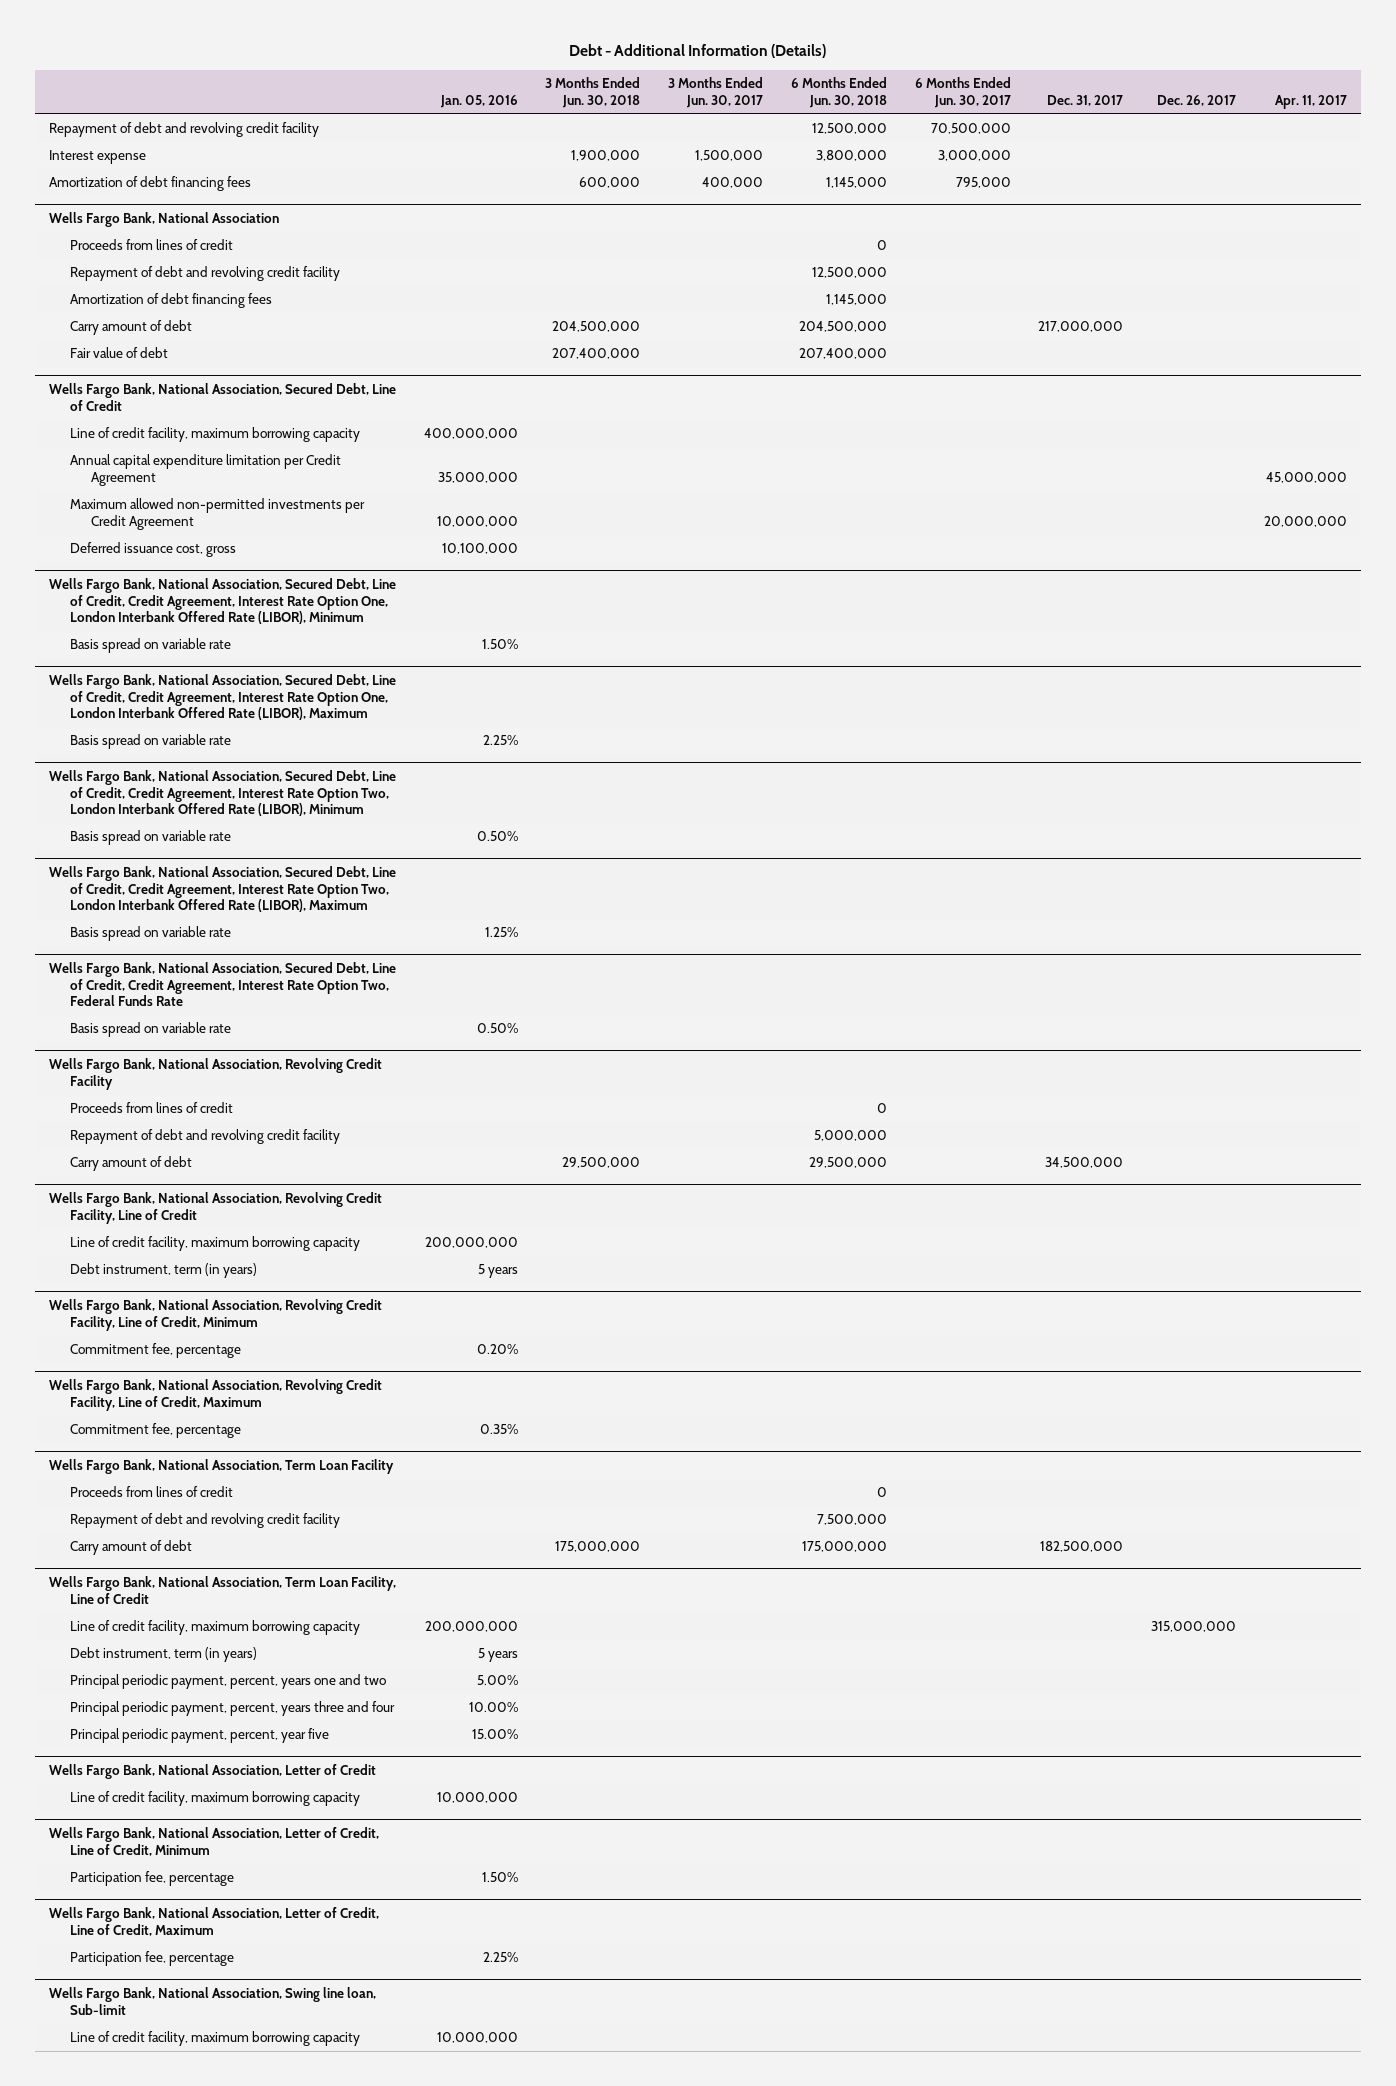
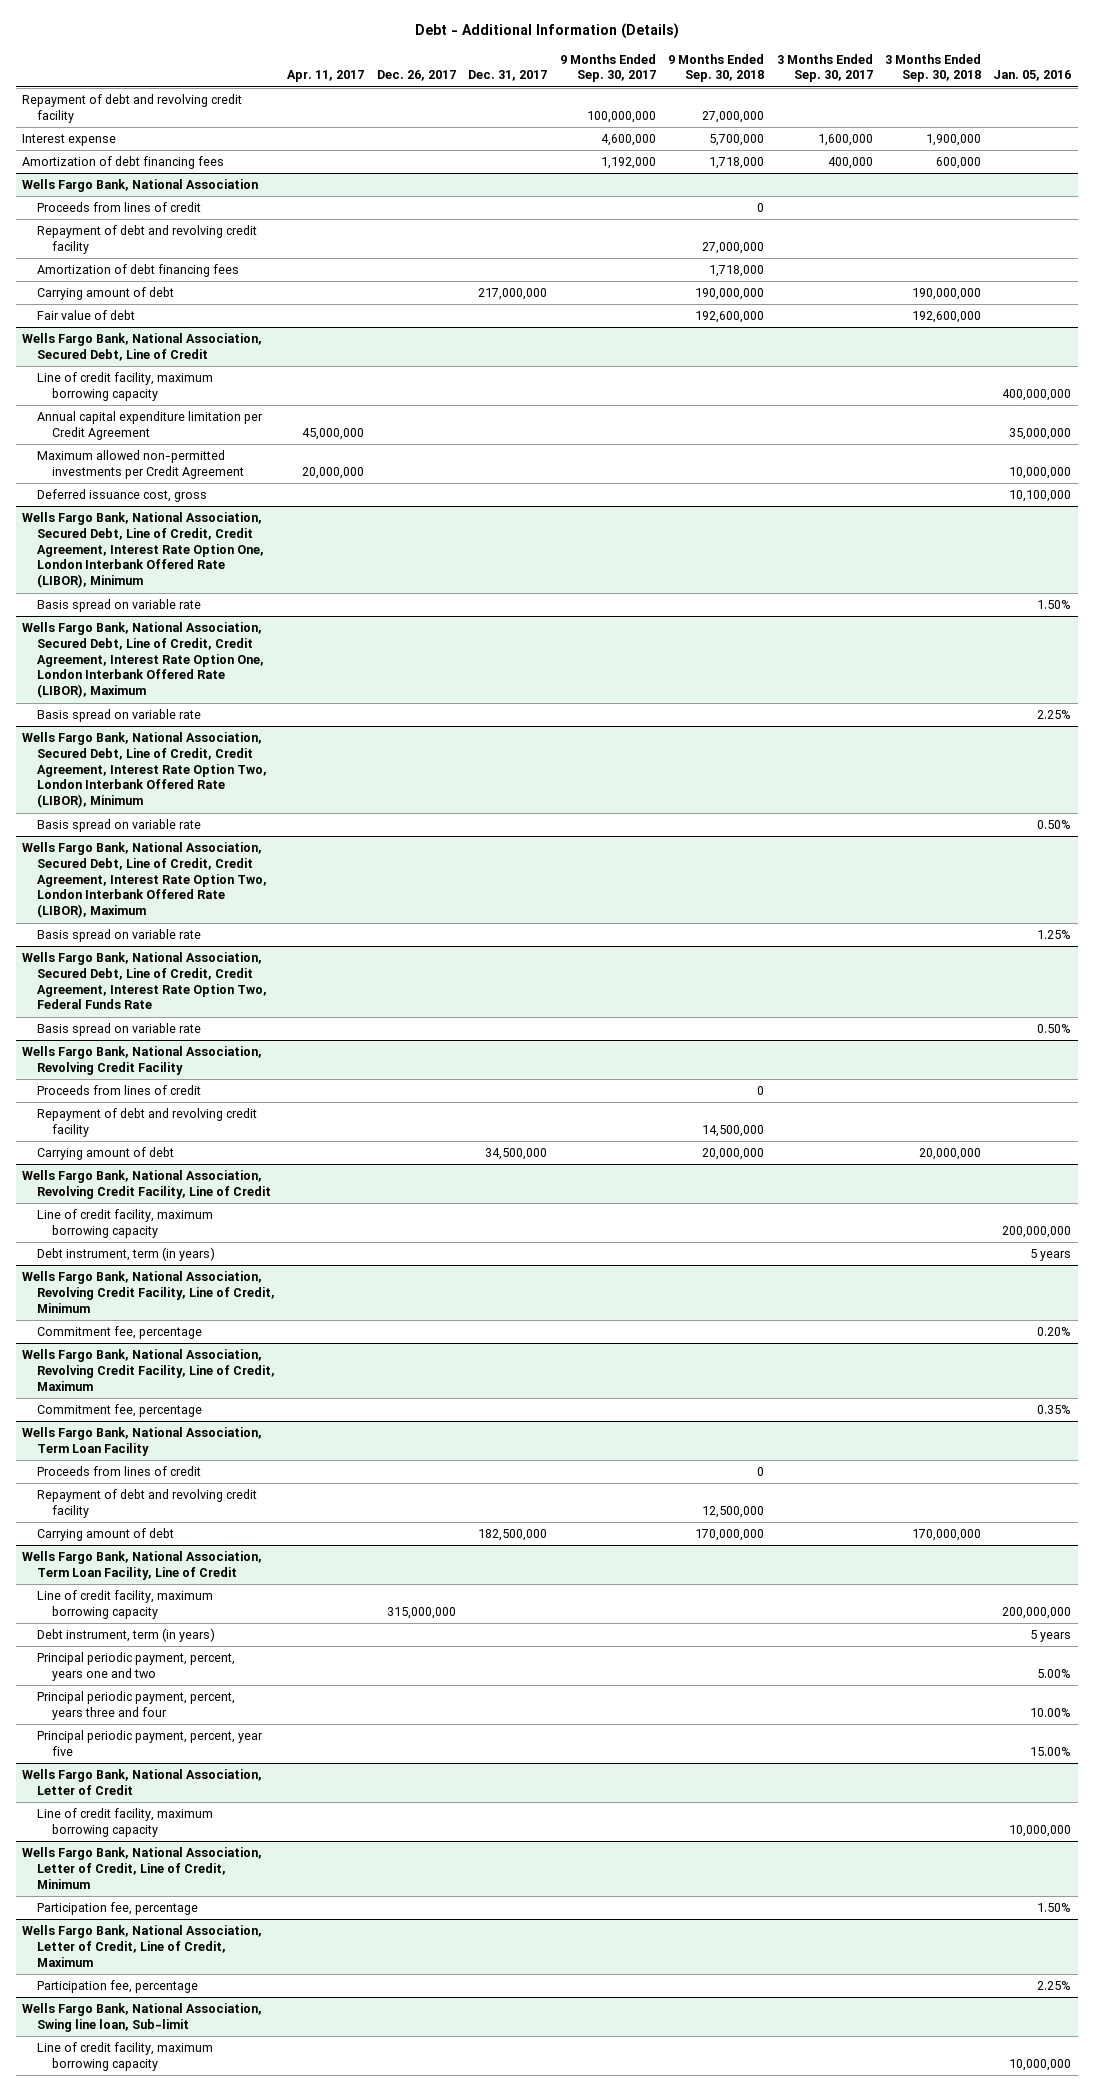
[545,77,641,108] 3 Months Ended Jun. 30, 2018 -> none
[668,77,764,108] 3 Months Ended Jun. 30, 2017 -> none
[790,77,887,108] 6 Months Ended Jun. 30, 2018 -> none
[914,77,1011,108] 6 Months Ended Jun. 30, 2017 -> none
none -> [559,53,656,83] 9 Months Ended Sep. 30, 2017
none -> [668,53,765,83] 9 Months Ended Sep. 30, 2018
none -> [776,53,873,83] 3 Months Ended Sep. 30, 2017
none -> [884,53,981,83] 3 Months Ended Sep. 30, 2018
[70,320,193,336] Carry amount of debt -> [37,287,175,301] Carrying amount of debt
[70,1156,193,1172] Carry amount of debt -> [37,1147,175,1161] Carrying amount of debt
[70,1540,193,1556] Carry amount of debt -> [37,1528,175,1542] Carrying amount of debt

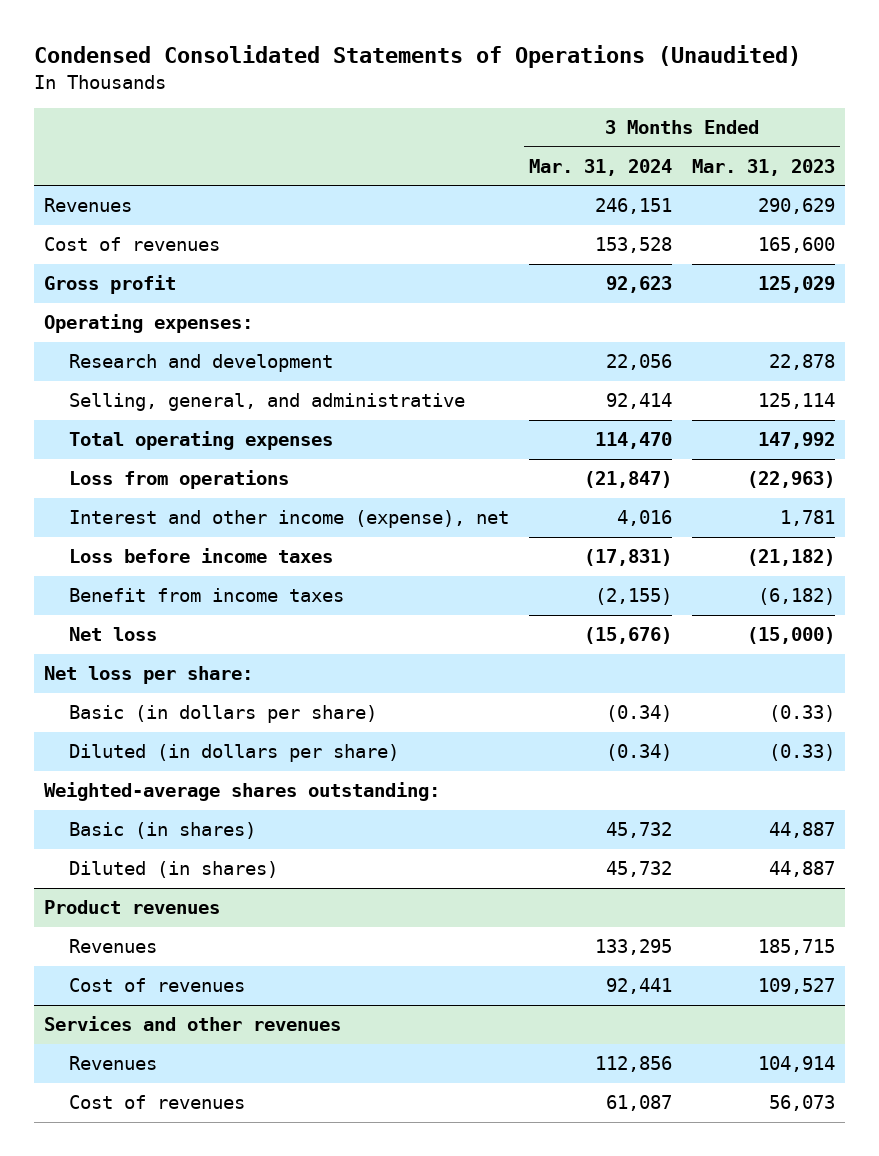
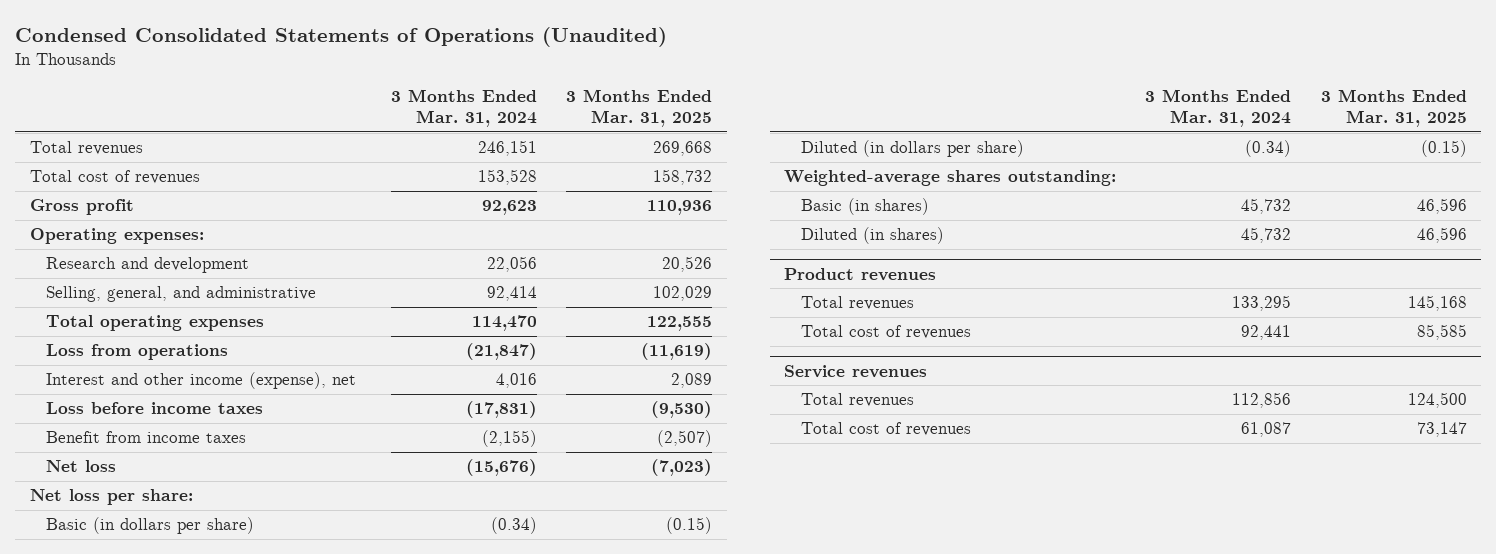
[691,159,835,177] Mar. 31, 2023 -> none
none -> [566,89,713,128] 3 Months Ended Mar. 31, 2025
[43,198,132,213] Revenues -> [29,141,143,156] Total revenues
[43,237,220,252] Cost of revenues -> [29,170,200,185] Total cost of revenues
[69,939,158,954] Revenues -> [800,296,914,311] Total revenues
[69,978,246,993] Cost of revenues -> [800,325,971,340] Total cost of revenues
[43,1016,341,1032] Services and other revenues -> [784,364,928,378] Service revenues
[69,1056,158,1071] Revenues -> [800,393,914,408] Total revenues
[69,1095,246,1110] Cost of revenues -> [800,422,971,437] Total cost of revenues

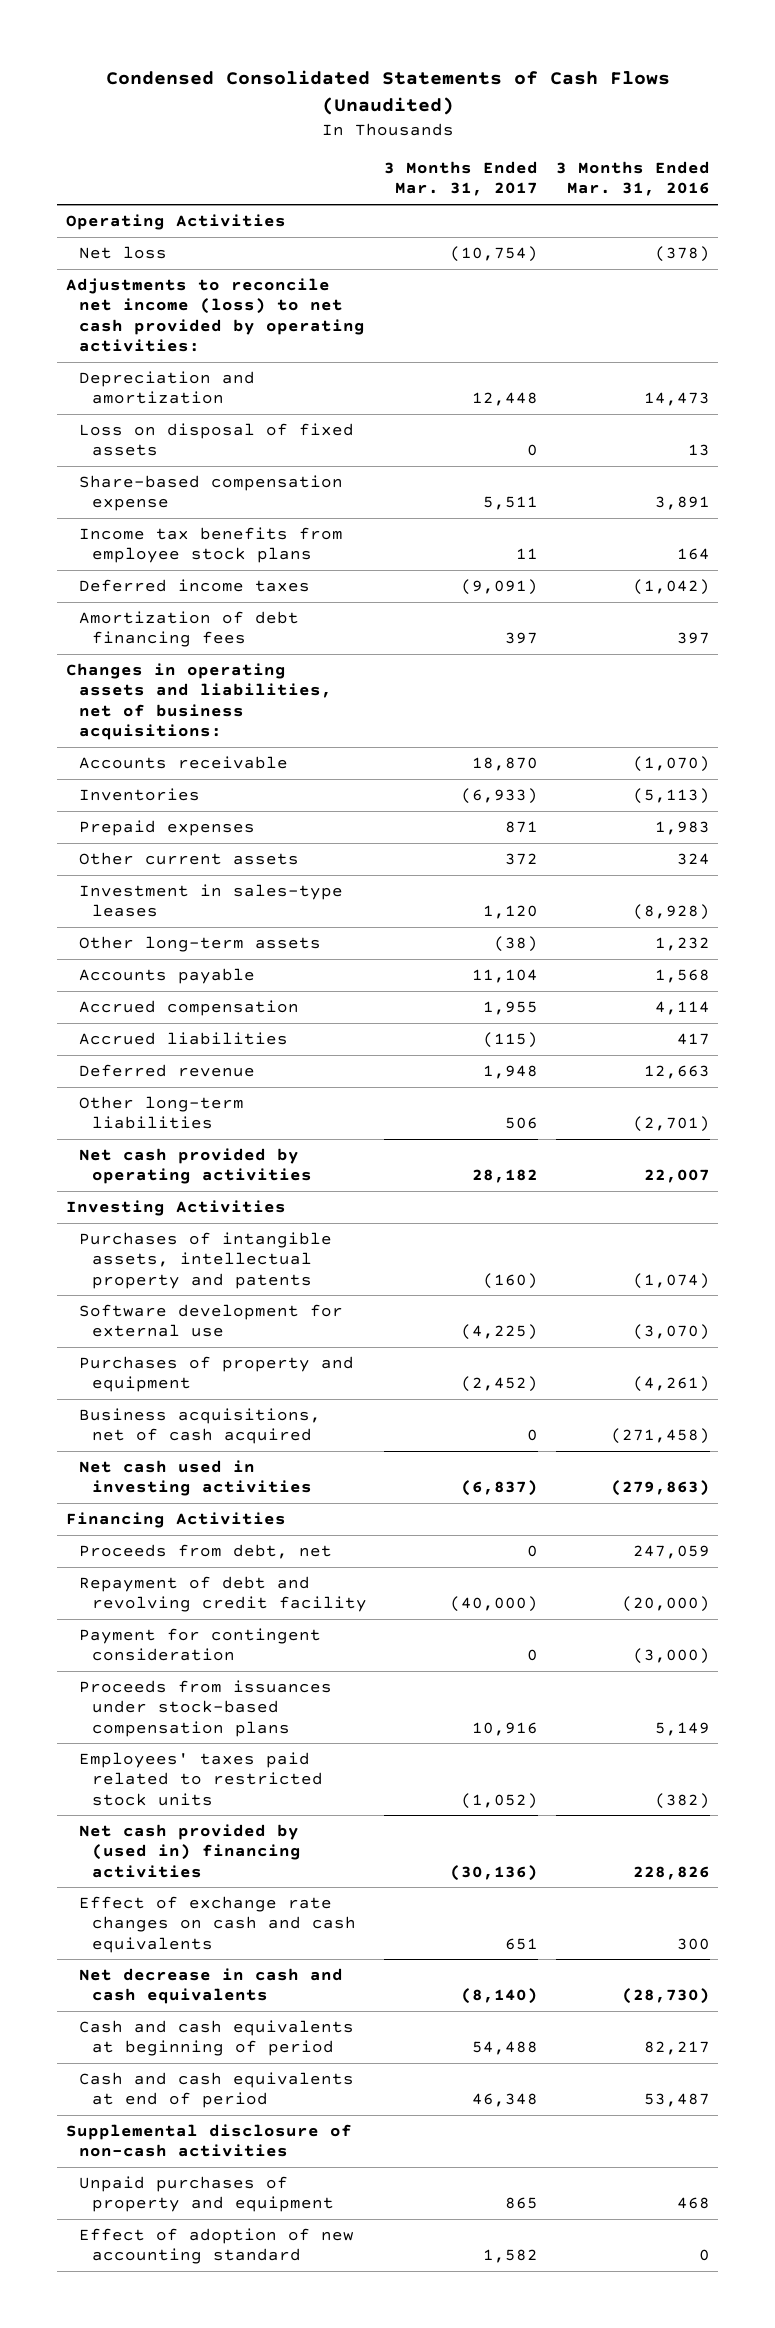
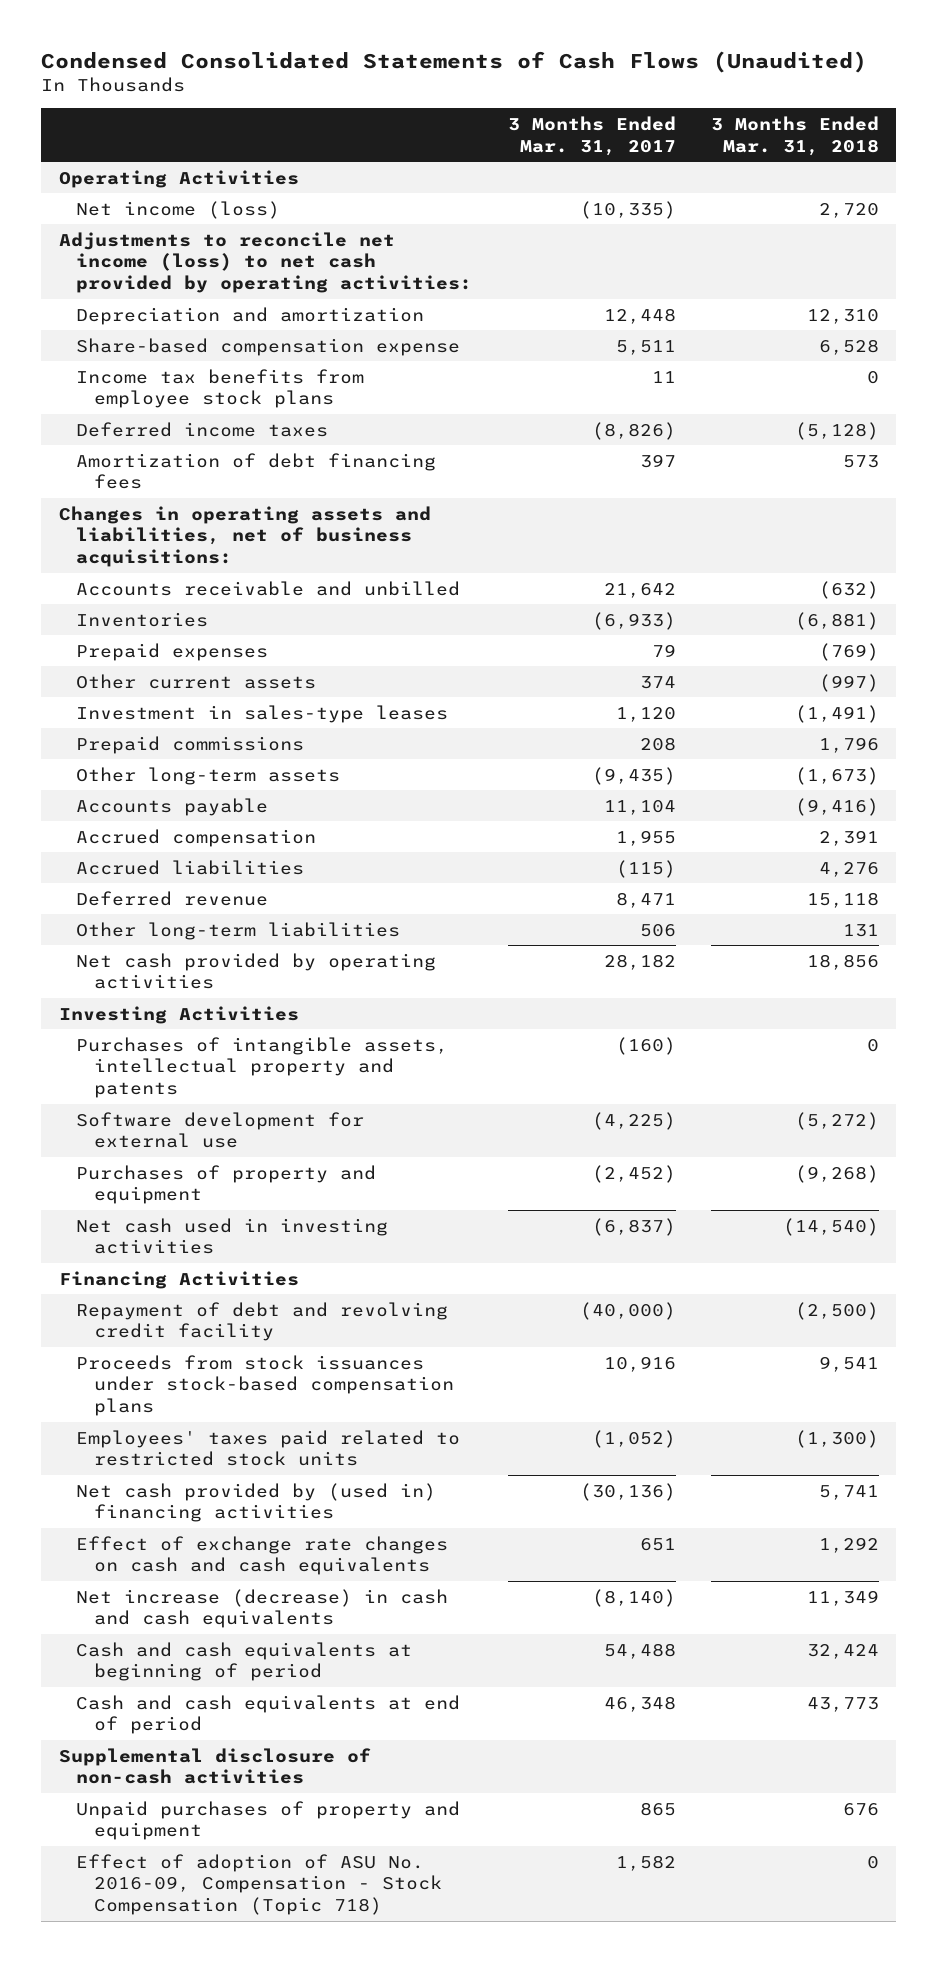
[555,161,710,197] 3 Months Ended Mar. 31, 2016 -> none
none -> [710,115,879,156] 3 Months Ended Mar. 31, 2018
[78,246,167,260] Net loss -> [76,200,281,219] Net income (loss)
[450,246,539,263] (10,754) -> [579,200,676,219] (10,335)
[78,423,354,457] Loss on disposal of fixed assets -> none
[461,579,539,596] (9,091) -> [591,421,676,440] (8,826)
[78,756,288,770] Accounts receivable -> [76,580,461,596] Accounts receivable and unbilled
[472,757,539,772] 18,870 -> [603,582,676,598] 21,642
[505,821,539,834] 871 -> [651,643,676,657] 79
[505,853,539,866] 372 -> [639,675,676,689] 374
none -> [76,735,305,754] Prepaid commissions
[494,936,539,953] (38) -> [591,766,676,785] (9,435)
[483,1065,539,1080] 1,948 -> [615,891,676,908] 8,471
[78,1408,321,1445] Business acquisitions, net of cash acquired -> none
[78,1544,332,1560] Proceeds from debt, net -> none
[78,1628,321,1662] Payment for contingent consideration -> none
[78,1680,332,1737] Proceeds from issuances under stock-based compensation plans -> [76,1354,455,1417] Proceeds from stock issuances under stock-based compensation plans
[78,1968,343,2005] Net decrease in cash and cash equivalents -> [76,1588,449,1629] Net increase (decrease) in cash and cash equivalents
[78,2228,354,2265] Effect of adoption of new accounting standard -> [76,1853,443,1916] Effect of adoption of ASU No. 2016-09, Compensation - Stock Compensation (Topic 718)

